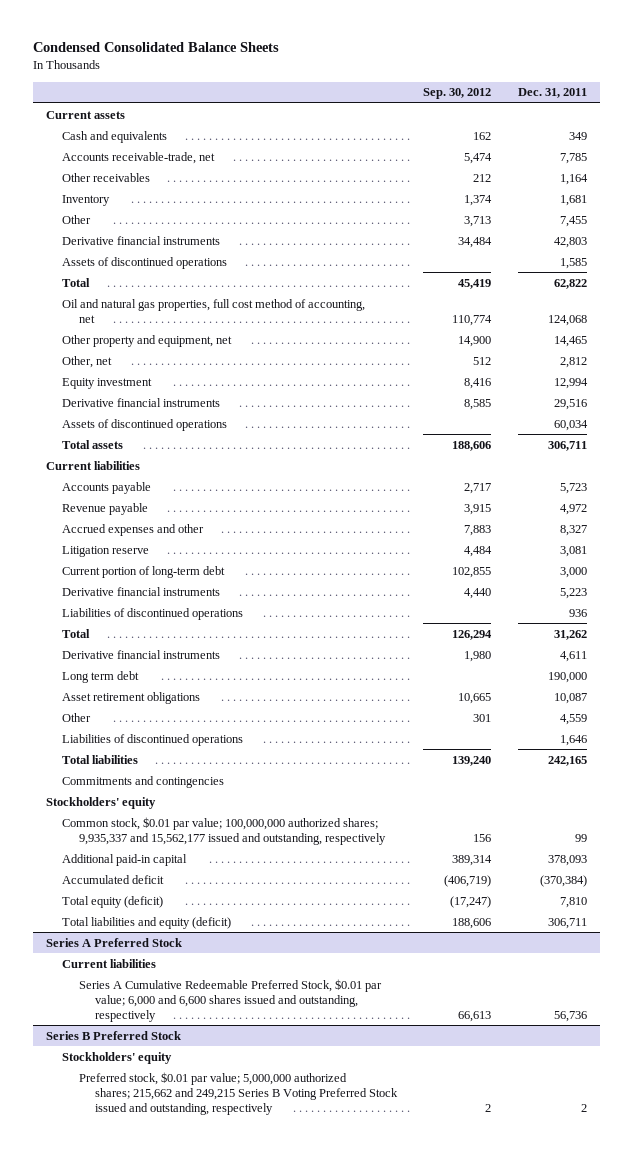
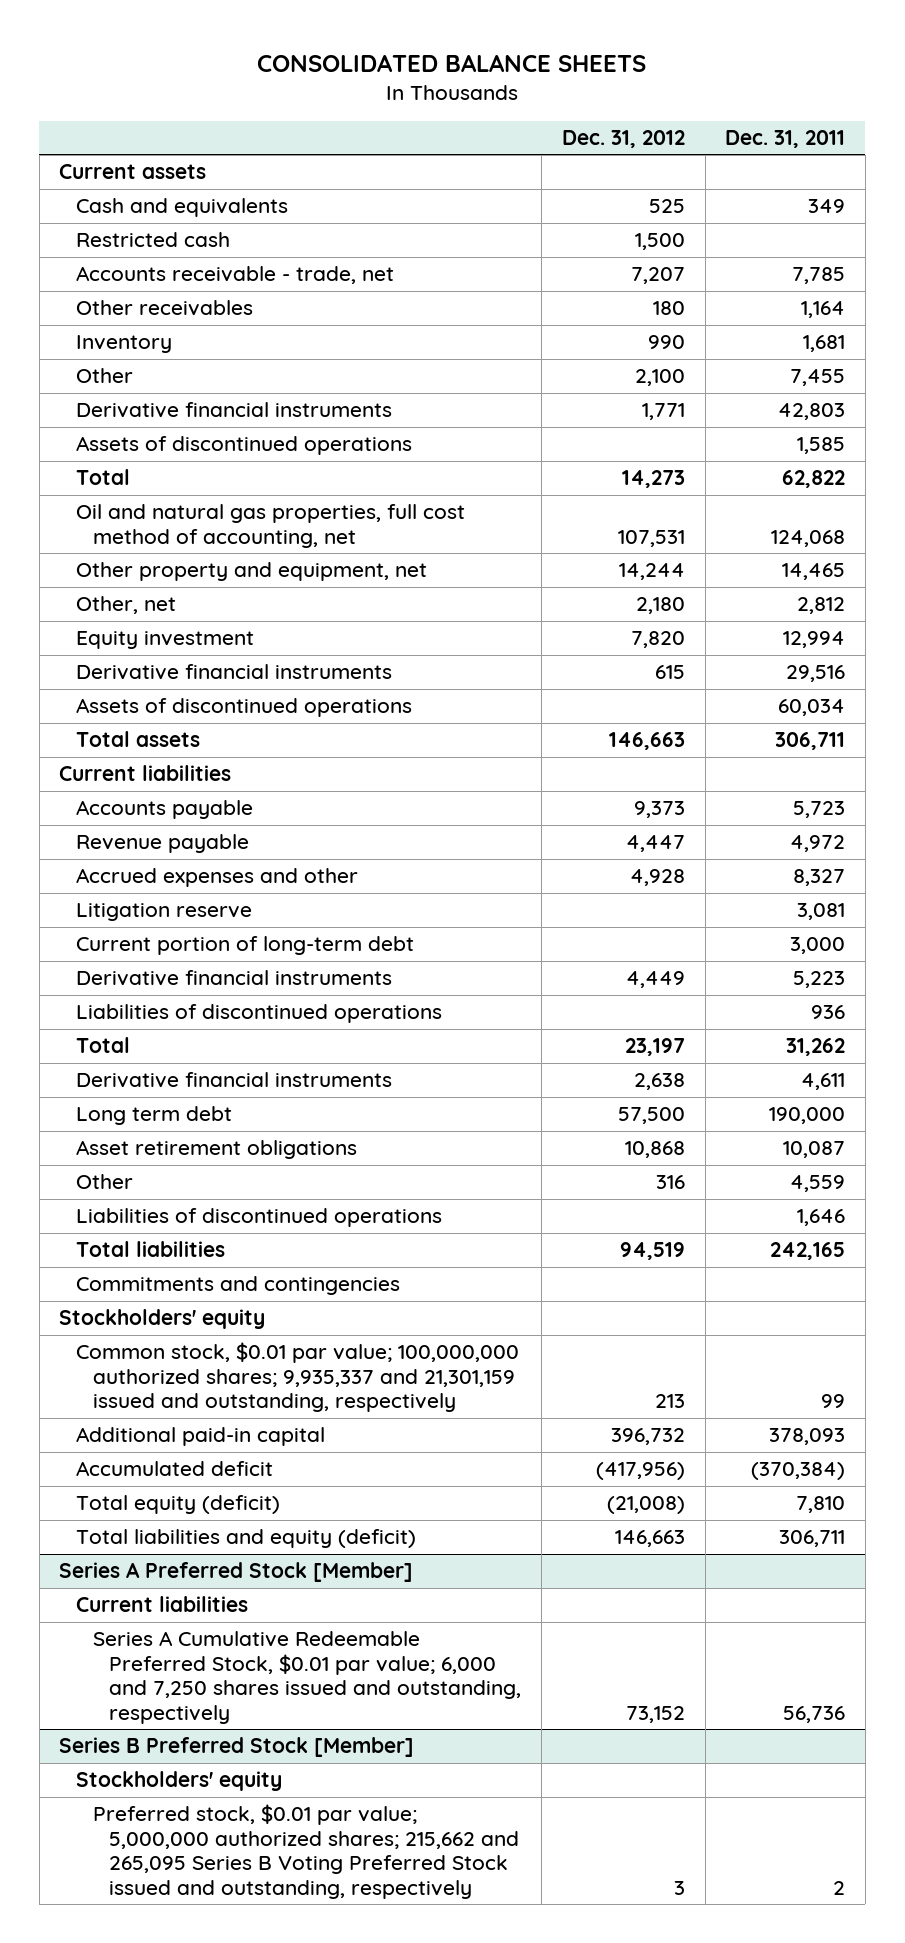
[32,42,279,53] Condensed Consolidated Balance Sheets -> [257,53,647,72] CONSOLIDATED BALANCE SHEETS
[423,88,492,100] Sep. 30, 2012 -> none
none -> [561,130,685,149] Dec. 31, 2012
none -> [76,232,231,248] Restricted cash
[62,151,216,164] Accounts receivable-trade, net -> [76,266,395,285] Accounts receivable - trade, net
[62,816,386,845] Common stock, $0.01 par value; 100,000,000 authorized shares; 9,935,337 and 15,562,177 issued and outstanding, respectively -> [76,1342,520,1413] Common stock, $0.01 par value; 100,000,000 authorized shares; 9,935,337 and 21,301,159 issued and outstanding, respectively
[45,937,182,947] Series A Preferred Stock -> [59,1562,414,1583] Series A Preferred Stock [Member]
[78,978,382,1022] Series A Cumulative Redeemable Preferred Stock, $0.01 par value; 6,000 and 6,600 shares issued and outstanding, respectively -> [92,1631,522,1724] Series A Cumulative Redeemable Preferred Stock, $0.01 par value; 6,000 and 7,250 shares issued and outstanding, respectively
[45,1030,181,1040] Series B Preferred Stock -> [59,1737,415,1758] Series B Preferred Stock [Member]
[78,1071,398,1115] Preferred stock, $0.01 par value; 5,000,000 authorized shares; 215,662 and 249,215 Series B Voting Preferred Stock issued and outstanding, respectively -> [92,1804,520,1899] Preferred stock, $0.01 par value; 5,000,000 authorized shares; 215,662 and 265,095 Series B Voting Preferred Stock issued and outstanding, respectively

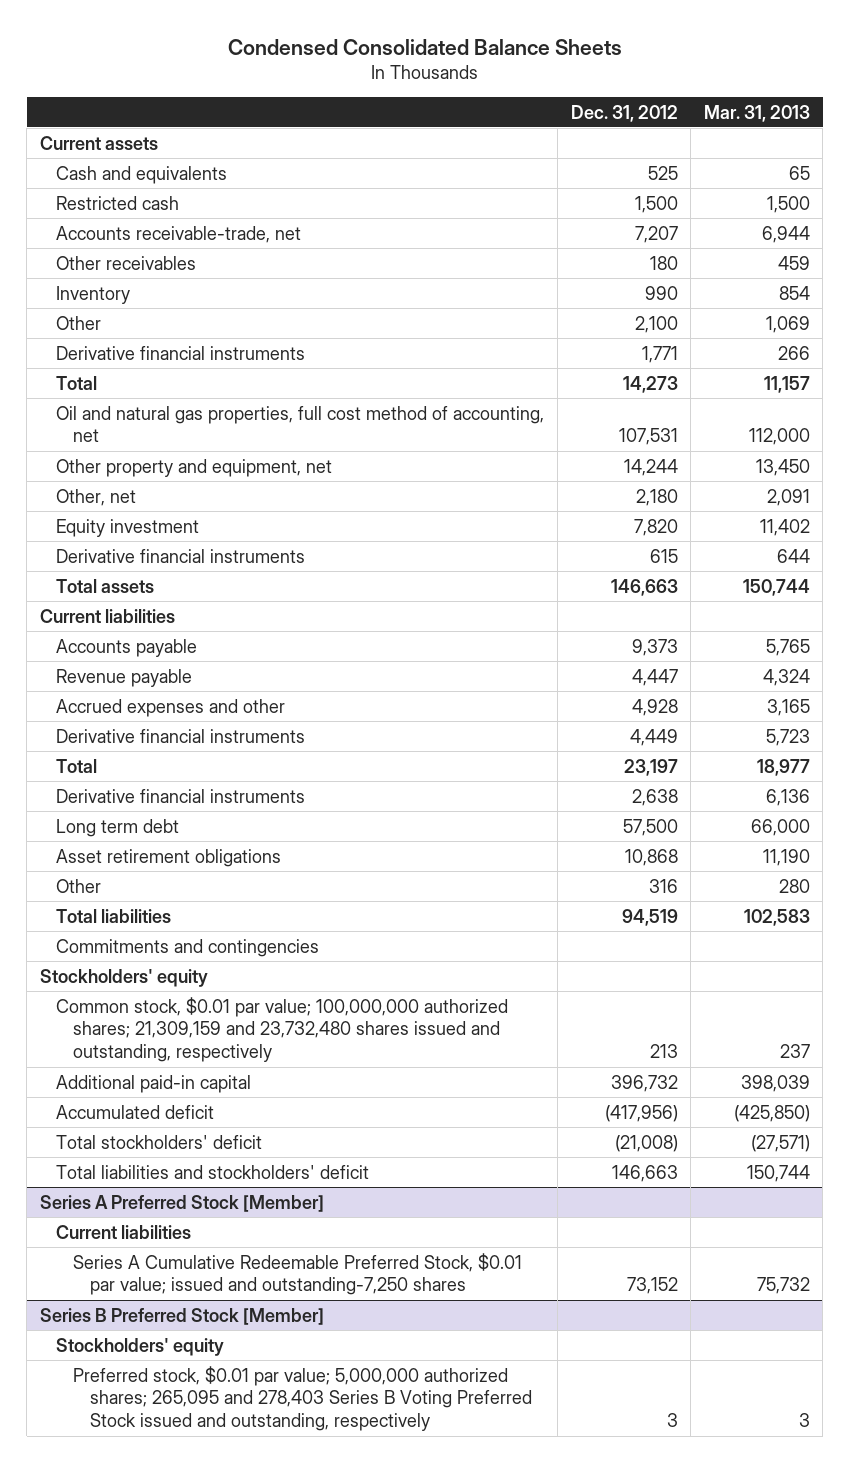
[257,53,647,72] CONSOLIDATED BALANCE SHEETS -> [227,38,622,55] Condensed Consolidated Balance Sheets
[725,130,846,149] Dec. 31, 2011 -> none
none -> [703,104,810,122] Mar. 31, 2013
[76,266,395,285] Accounts receivable - trade, net -> [56,225,302,243] Accounts receivable-trade, net
[76,436,413,456] Assets of discontinued operations -> none
[76,698,413,718] Assets of discontinued operations -> none
[76,903,253,922] Litigation reserve -> none
[76,936,415,956] Current portion of long-term debt -> none
[76,1004,443,1024] Liabilities of discontinued operations -> none
[76,1208,443,1228] Liabilities of discontinued operations -> none
[76,1342,520,1413] Common stock, $0.01 par value; 100,000,000 authorized shares; 9,935,337 and 21,301,159 issued and outstanding, respectively -> [56,996,509,1063] Common stock, $0.01 par value; 100,000,000 authorized shares; 21,309,159 and 23,732,480 shares issued and outstanding, respectively
[76,1495,281,1515] Total equity (deficit) -> [56,1134,263,1149] Total stockholders' deficit
[76,1529,417,1549] Total liabilities and equity (deficit) -> [56,1164,370,1179] Total liabilities and stockholders' deficit
[92,1631,522,1724] Series A Cumulative Redeemable Preferred Stock, $0.01 par value; 6,000 and 7,250 shares issued and outstanding, respectively -> [73,1252,523,1296] Series A Cumulative Redeemable Preferred Stock, $0.01 par value; issued and outstanding-7,250 shares
[92,1804,520,1899] Preferred stock, $0.01 par value; 5,000,000 authorized shares; 215,662 and 265,095 Series B Voting Preferred Stock issued and outstanding, respectively -> [73,1365,532,1432] Preferred stock, $0.01 par value; 5,000,000 authorized shares; 265,095 and 278,403 Series B Voting Preferred Stock issued and outstanding, respectively

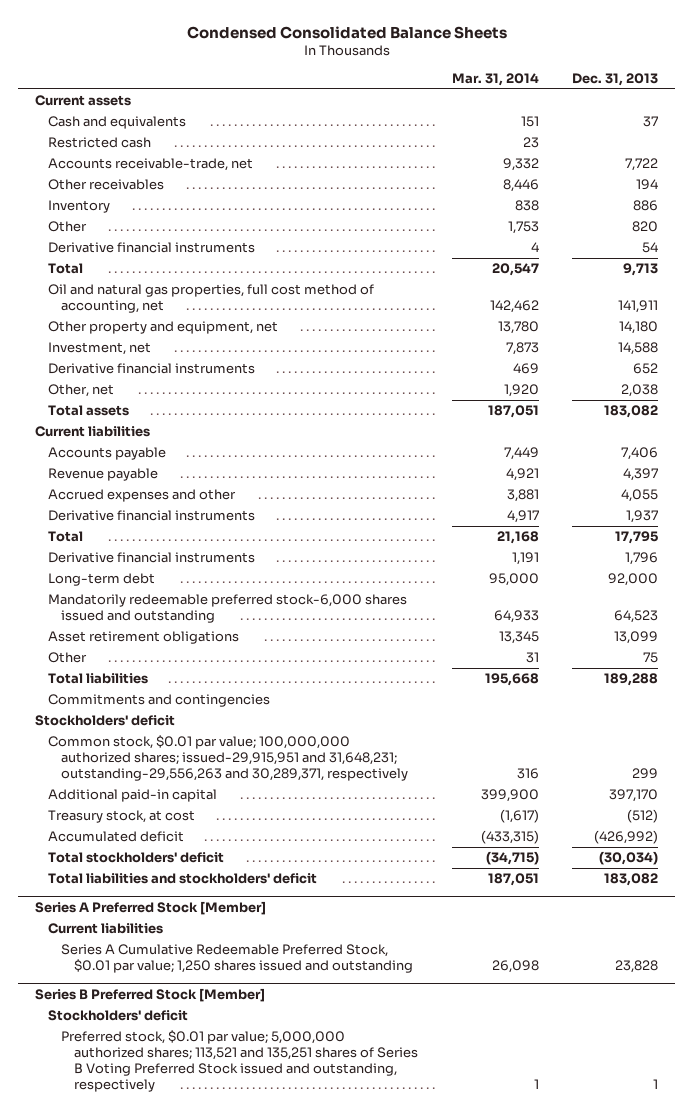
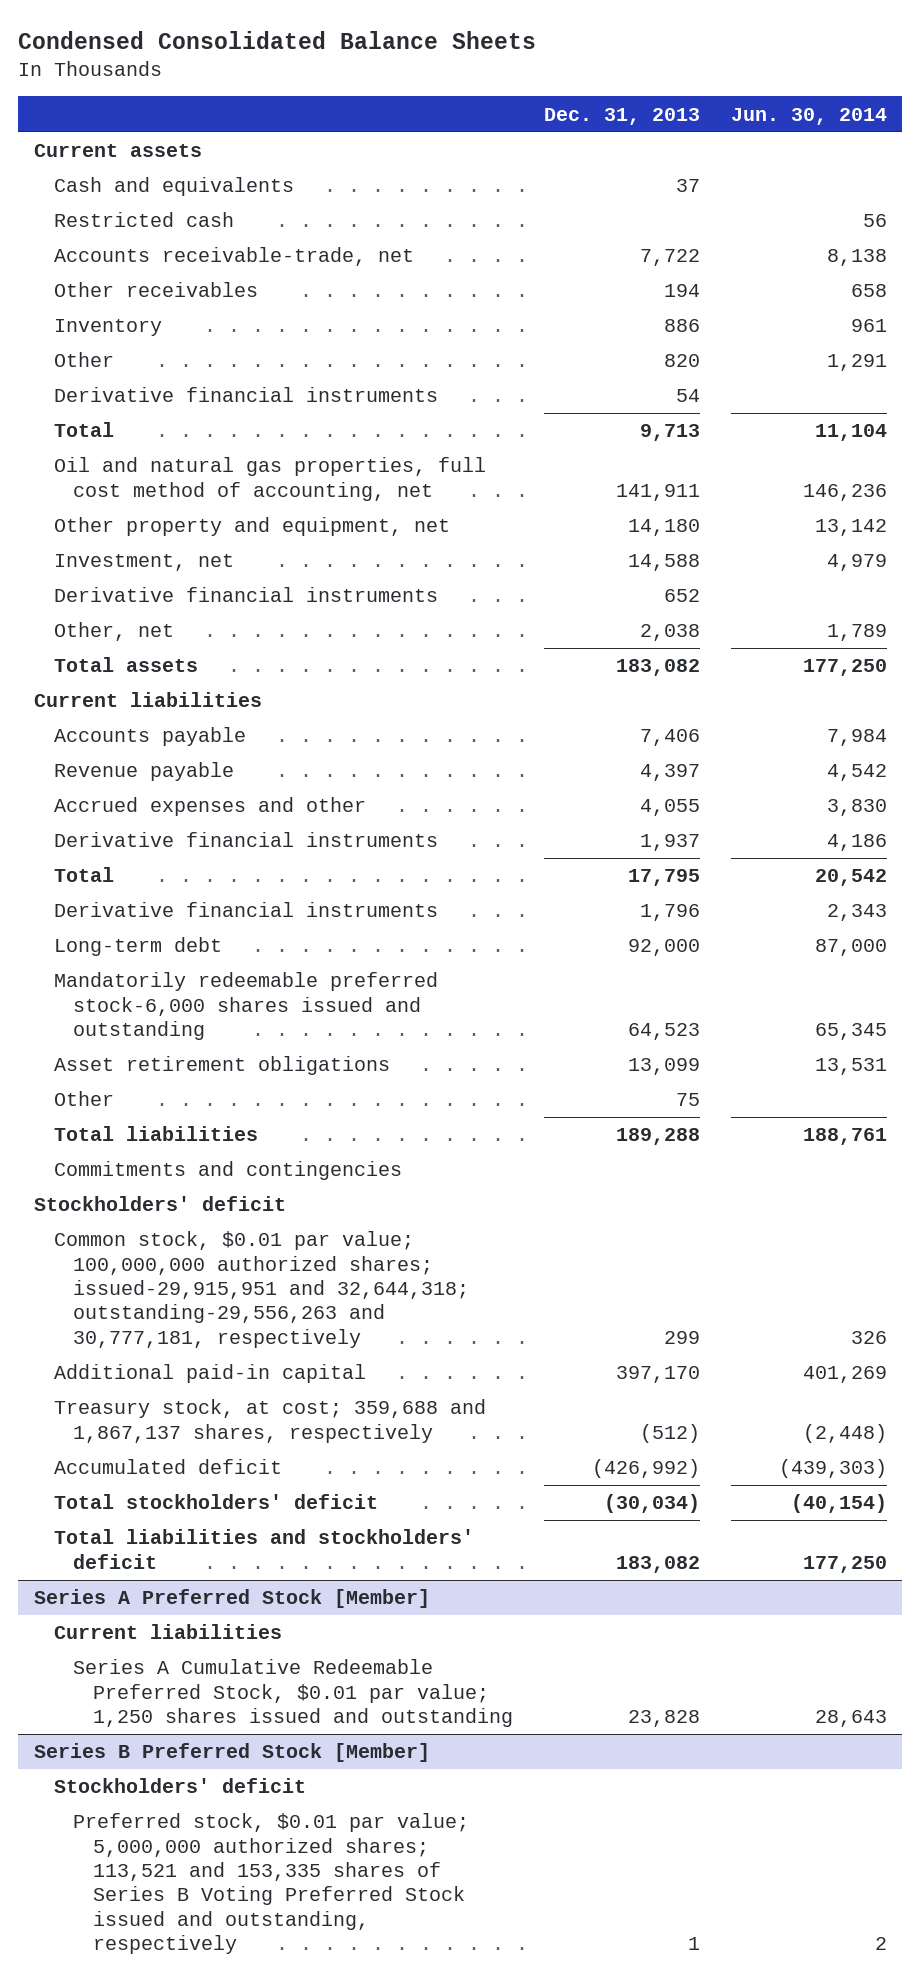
[451,73,539,87] Mar. 31, 2014 -> none
none -> [730,107,887,125] Jun. 30, 2014
[47,735,408,781] Common stock, $0.01 par value; 100,000,000 authorized shares; issued-29,915,951 and 31,648,231; outstanding-29,556,263 and 30,289,371, respectively -> [53,1231,470,1348] Common stock, $0.01 par value; 100,000,000 authorized shares; issued-29,915,951 and 32,644,318; outstanding-29,556,263 and 30,777,181, respectively
[47,810,195,824] Treasury stock, at cost -> [53,1399,486,1443] Treasury stock, at cost; 359,688 and 1,867,137 shares, respectively
[60,1030,419,1092] Preferred stock, $0.01 par value; 5,000,000 authorized shares; 113,521 and 135,251 shares of Series B Voting Preferred Stock issued and outstanding, respectively -> [73,1813,470,1954] Preferred stock, $0.01 par value; 5,000,000 authorized shares; 113,521 and 153,335 shares of Series B Voting Preferred Stock issued and outstanding, respectively

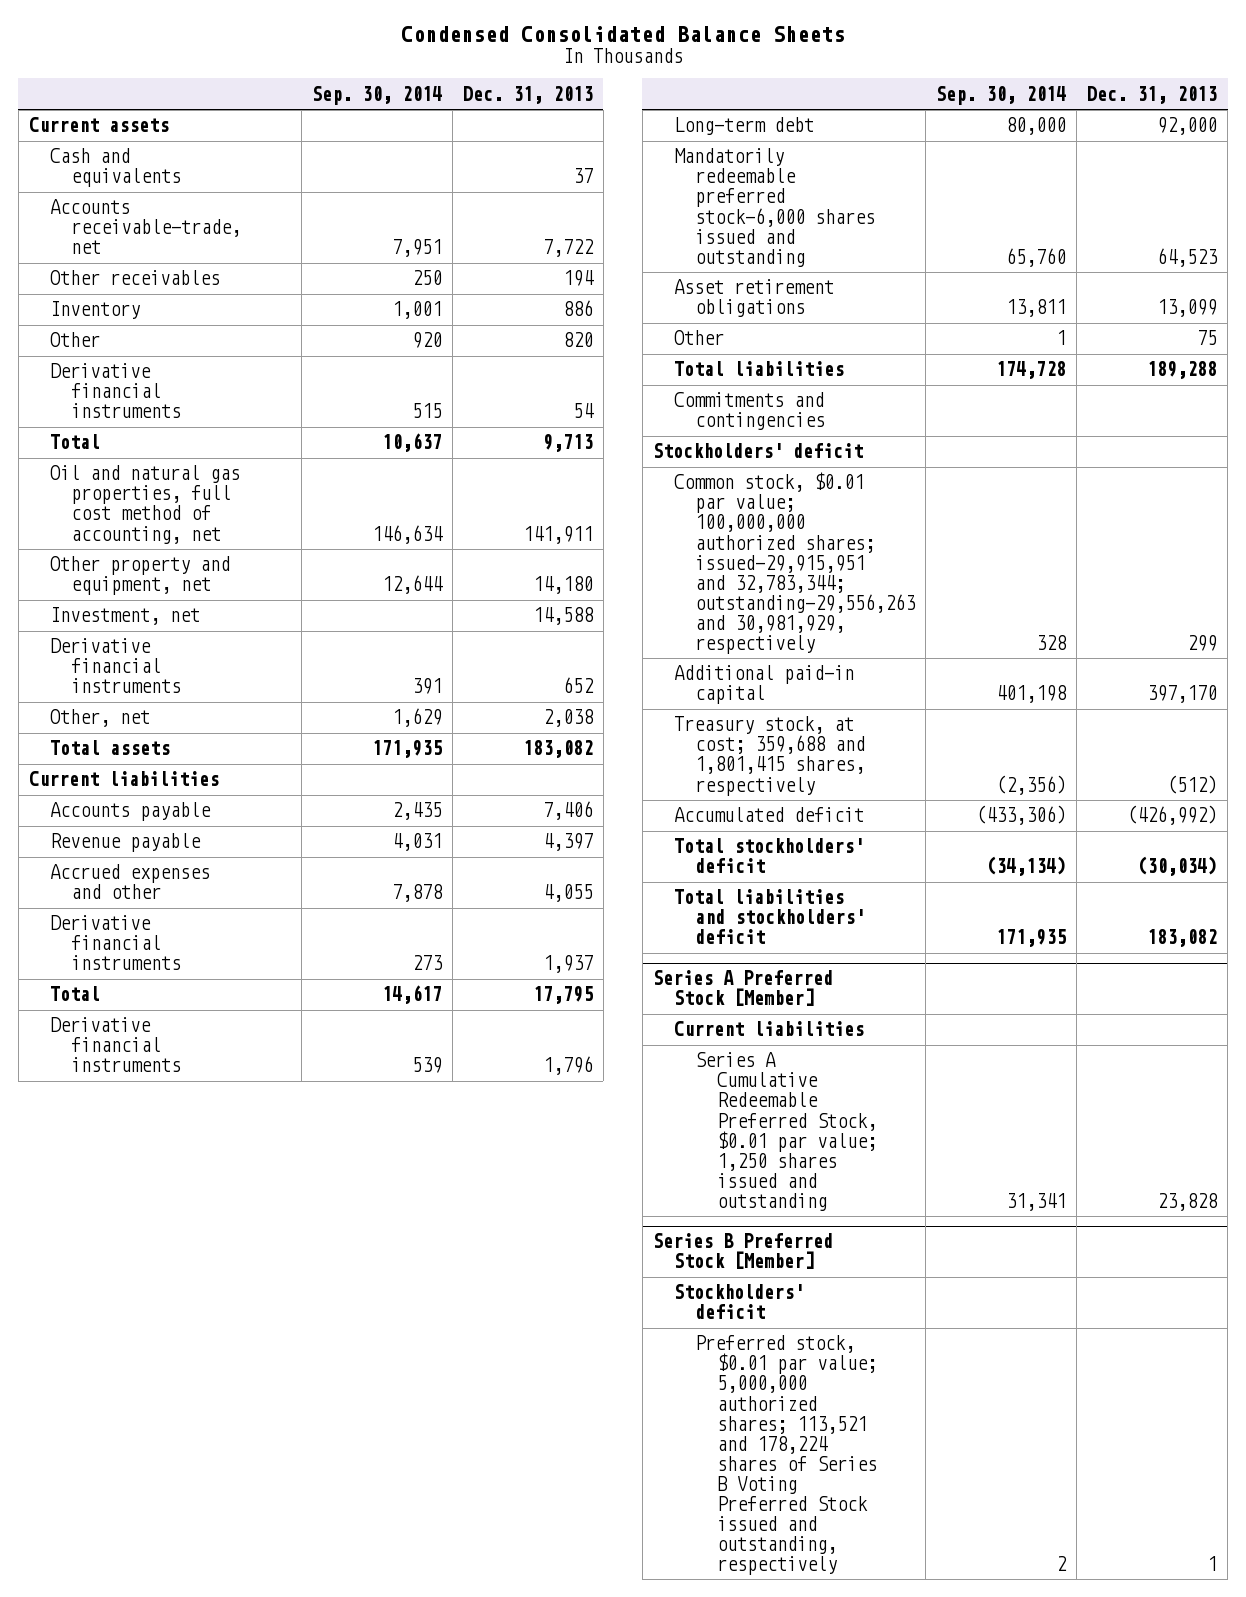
[730,107,887,125] Jun. 30, 2014 -> none
none -> [312,85,443,105] Sep. 30, 2014
[53,212,234,228] Restricted cash -> none
[53,1231,470,1348] Common stock, $0.01 par value; 100,000,000 authorized shares; issued-29,915,951 and 32,644,318; outstanding-29,556,263 and 30,777,181, respectively -> [673,472,917,654] Common stock, $0.01 par value; 100,000,000 authorized shares; issued-29,915,951 and 32,783,344; outstanding-29,556,263 and 30,981,929, respectively
[53,1399,486,1443] Treasury stock, at cost; 359,688 and 1,867,137 shares, respectively -> [673,716,866,796] Treasury stock, at cost; 359,688 and 1,801,415 shares, respectively
[73,1813,470,1954] Preferred stock, $0.01 par value; 5,000,000 authorized shares; 113,521 and 153,335 shares of Series B Voting Preferred Stock issued and outstanding, respectively -> [695,1335,877,1575] Preferred stock, $0.01 par value; 5,000,000 authorized shares; 113,521 and 178,224 shares of Series B Voting Preferred Stock issued and outstanding, respectively

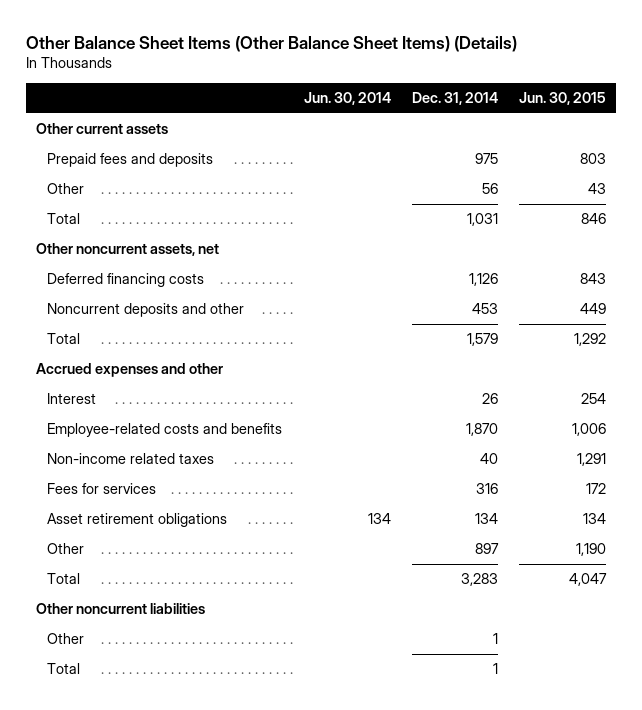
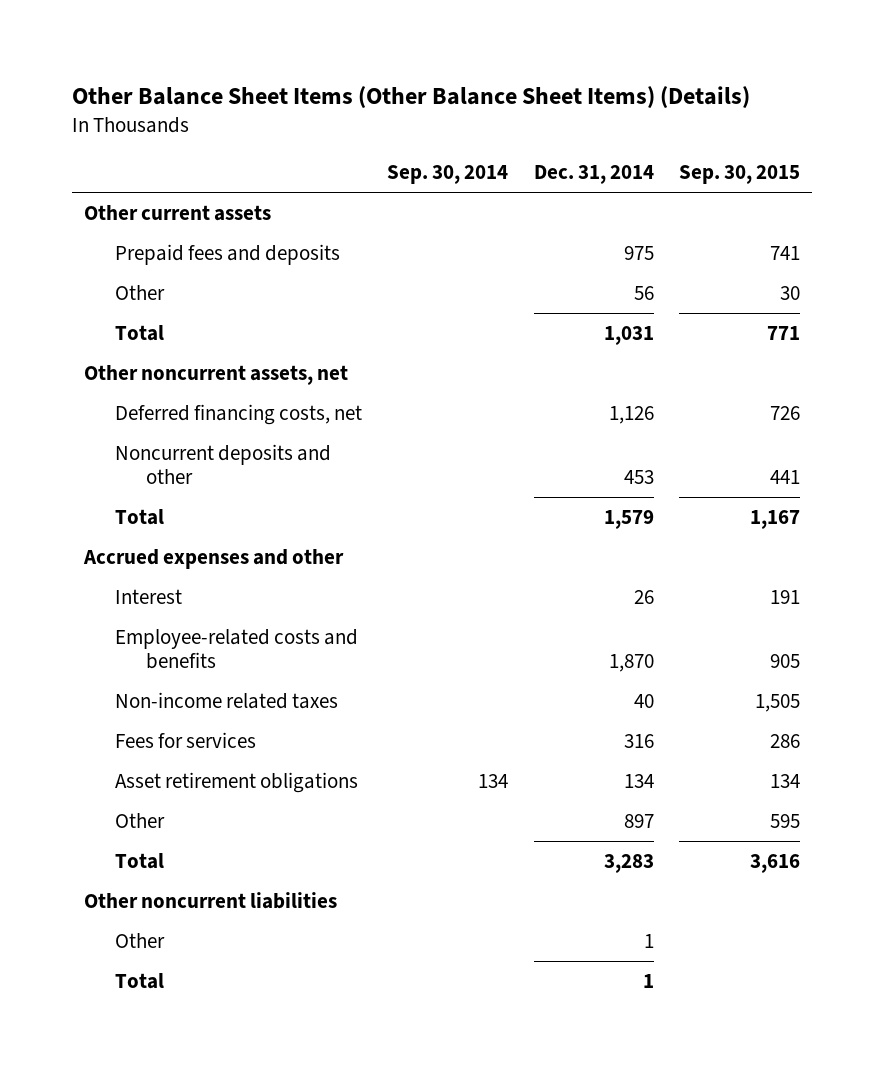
[303,92,391,106] Jun. 30, 2014 -> none
[518,92,606,106] Jun. 30, 2015 -> none
none -> [387,165,509,185] Sep. 30, 2014
none -> [678,165,800,185] Sep. 30, 2015
[47,273,205,288] Deferred financing costs -> [115,403,363,425] Deferred financing costs, net

